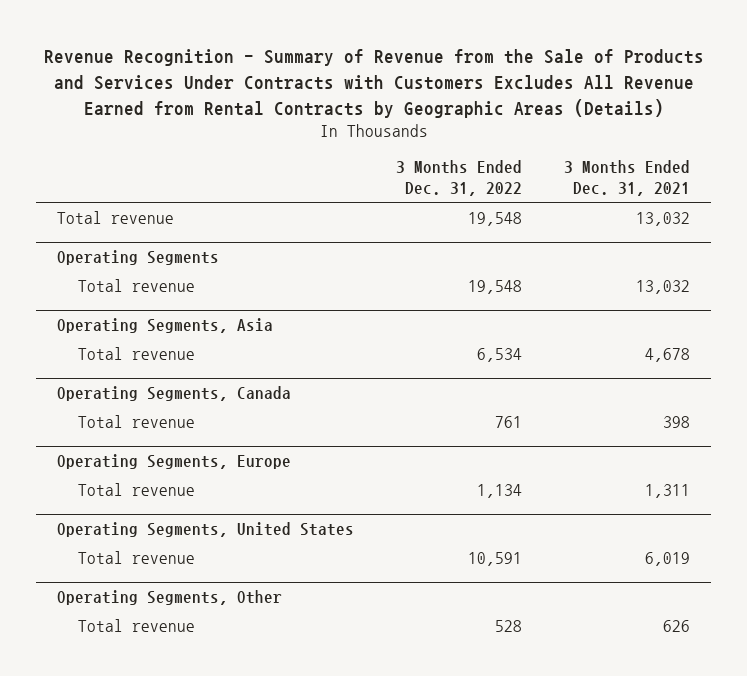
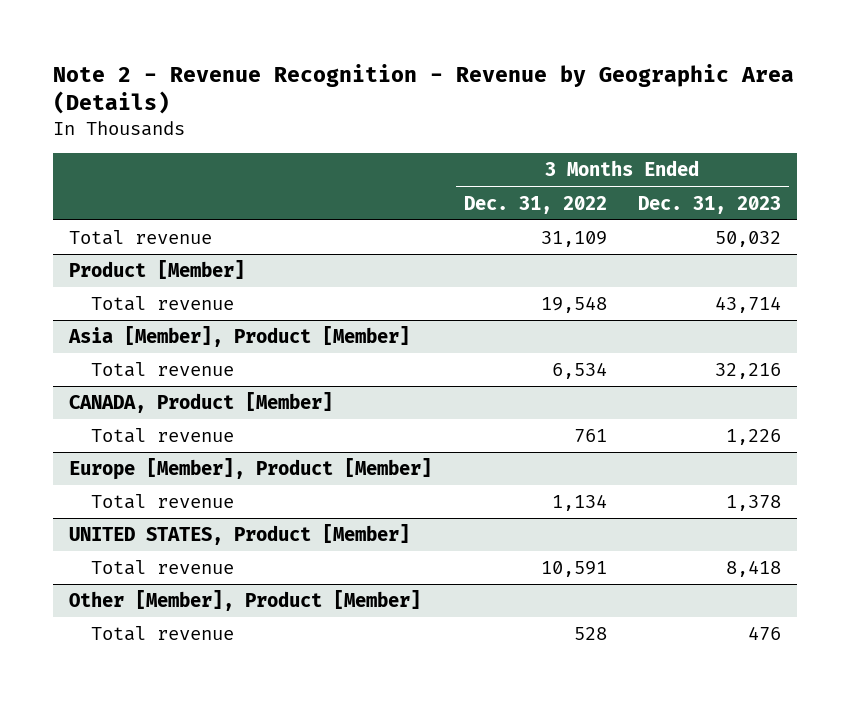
[43,48,704,118] Revenue Recognition - Summary of Revenue from the Sale of Products and Services Under Contracts with Customers Excludes All Revenue Earned from Rental Contracts by Geographic Areas (Details) -> [53,63,795,115] Note 2 - Revenue Recognition - Revenue by Geographic Area (Details)
[563,160,690,197] 3 Months Ended Dec. 31, 2021 -> none
none -> [638,195,782,214] Dec. 31, 2023
[57,250,220,266] Operating Segments -> none
[468,211,523,226] 19,548 -> [540,231,607,248] 31,109
none -> [69,260,246,280] Product [Member]
[57,318,274,334] Operating Segments, Asia -> none
none -> [68,326,411,348] Asia [Member], Product [Member]
[57,386,292,402] Operating Segments, Canada -> none
none -> [69,392,334,414] CANADA, Product [Member]
[57,454,292,470] Operating Segments, Europe -> none
none -> [69,458,433,481] Europe [Member], Product [Member]
[57,522,355,538] Operating Segments, United States -> none
none -> [69,524,411,546] UNITED STATES, Product [Member]
[57,590,283,606] Operating Segments, Other -> none
none -> [69,590,422,612] Other [Member], Product [Member]

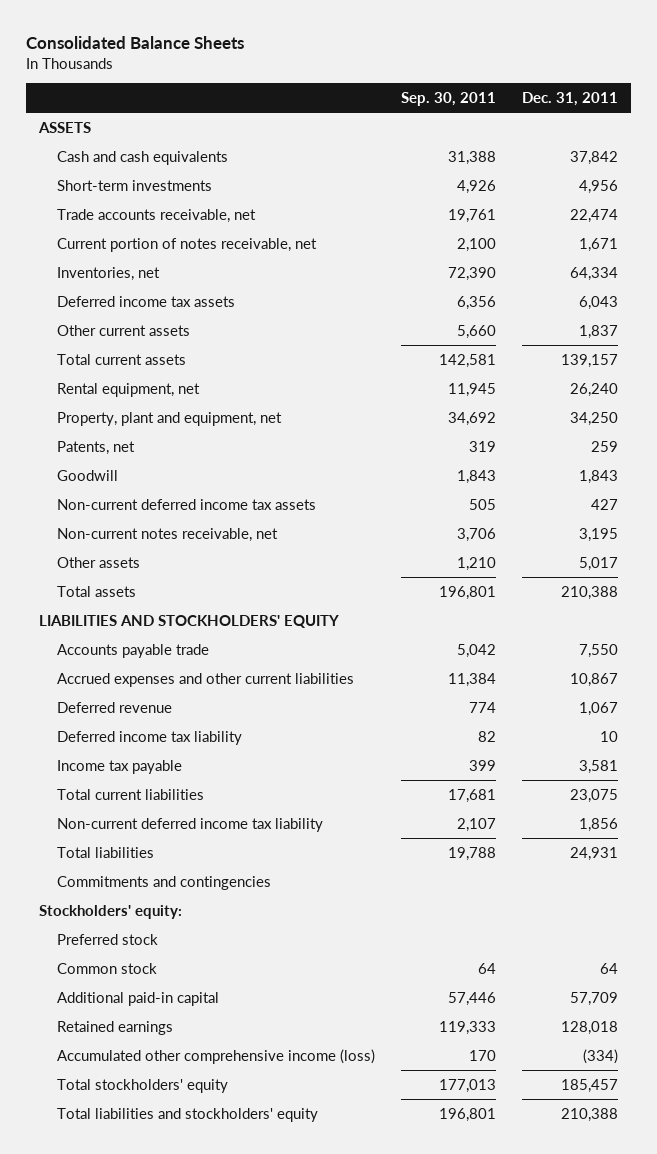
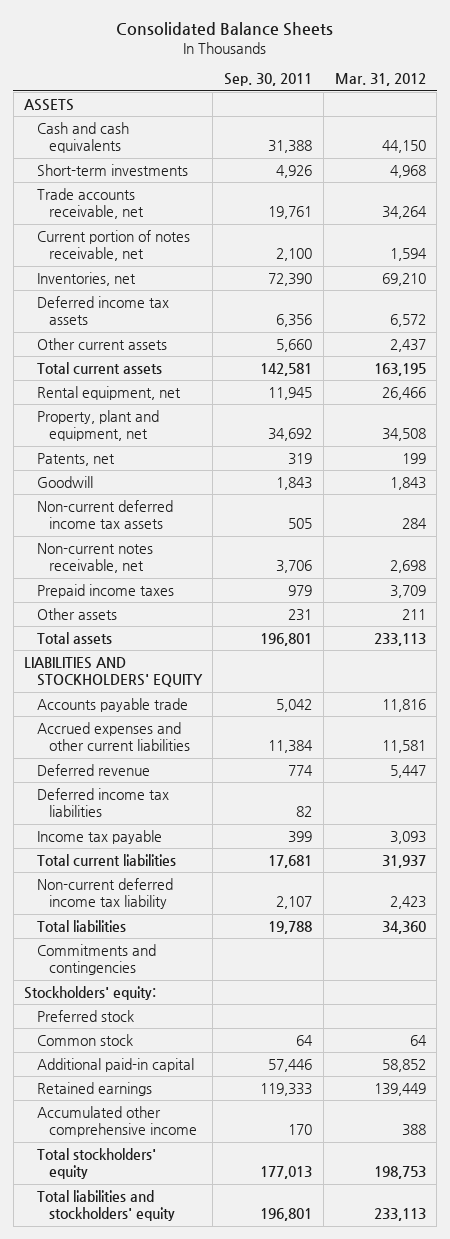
[521,91,618,106] Dec. 31, 2011 -> none
none -> [334,73,426,87] Mar. 31, 2012
none -> [36,583,174,598] Prepaid income taxes
[456,556,496,571] 1,210 -> [288,608,313,621] 231
[56,730,242,745] Deferred income tax liability -> [36,787,169,818] Deferred income tax liabilities
[56,1048,375,1064] Accumulated other comprehensive income (loss) -> [36,1105,197,1138] Accumulated other comprehensive income

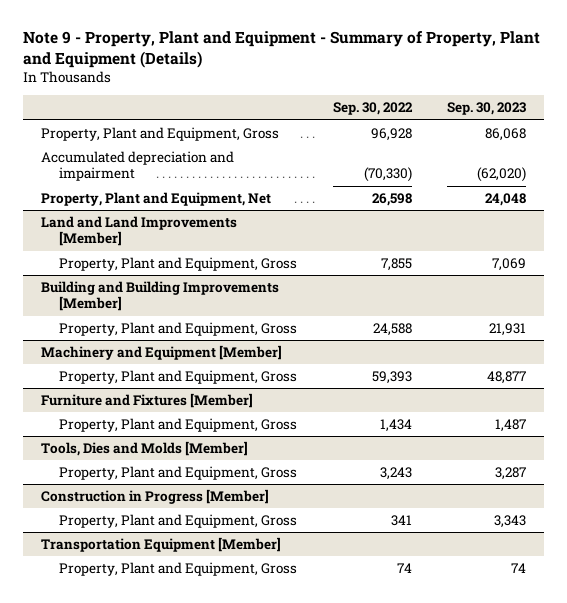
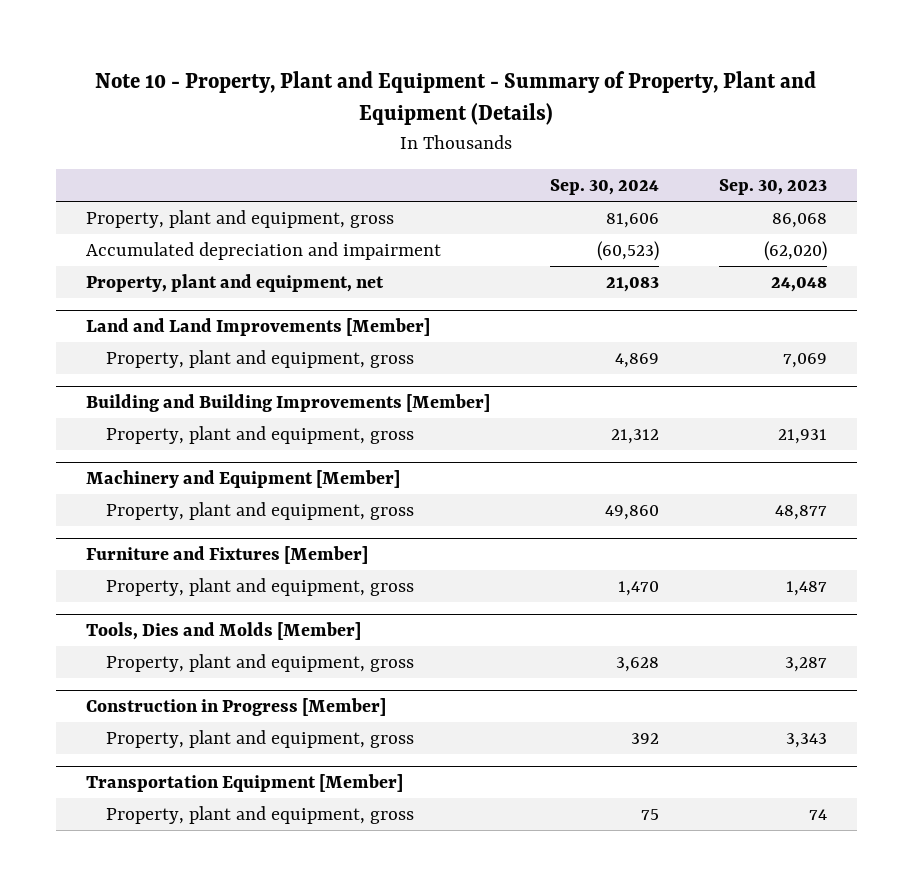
[22,31,540,69] Note 9 - Property, Plant and Equipment - Summary of Property, Plant and Equipment (Details) -> [95,71,817,126] Note 10 - Property, Plant and Equipment - Summary of Property, Plant and Equipment (Details)
[332,102,413,116] Sep. 30, 2022 -> none
none -> [549,179,659,196] Sep. 30, 2024
[40,126,279,141] Property, Plant and Equipment, Gross -> [85,209,394,228] Property, plant and equipment, gross
[40,191,271,206] Property, Plant and Equipment, Net -> [85,273,384,292] Property, plant and equipment, net
[59,256,298,271] Property, Plant and Equipment, Gross -> [106,349,415,368] Property, plant and equipment, gross
[59,321,298,336] Property, Plant and Equipment, Gross -> [106,425,415,444] Property, plant and equipment, gross
[59,369,298,384] Property, Plant and Equipment, Gross -> [106,501,415,520] Property, plant and equipment, gross
[59,417,298,432] Property, Plant and Equipment, Gross -> [106,577,415,596] Property, plant and equipment, gross
[59,465,298,480] Property, Plant and Equipment, Gross -> [106,653,415,672] Property, plant and equipment, gross
[59,513,298,528] Property, Plant and Equipment, Gross -> [106,729,415,748] Property, plant and equipment, gross
[59,561,298,576] Property, Plant and Equipment, Gross -> [106,805,415,824] Property, plant and equipment, gross

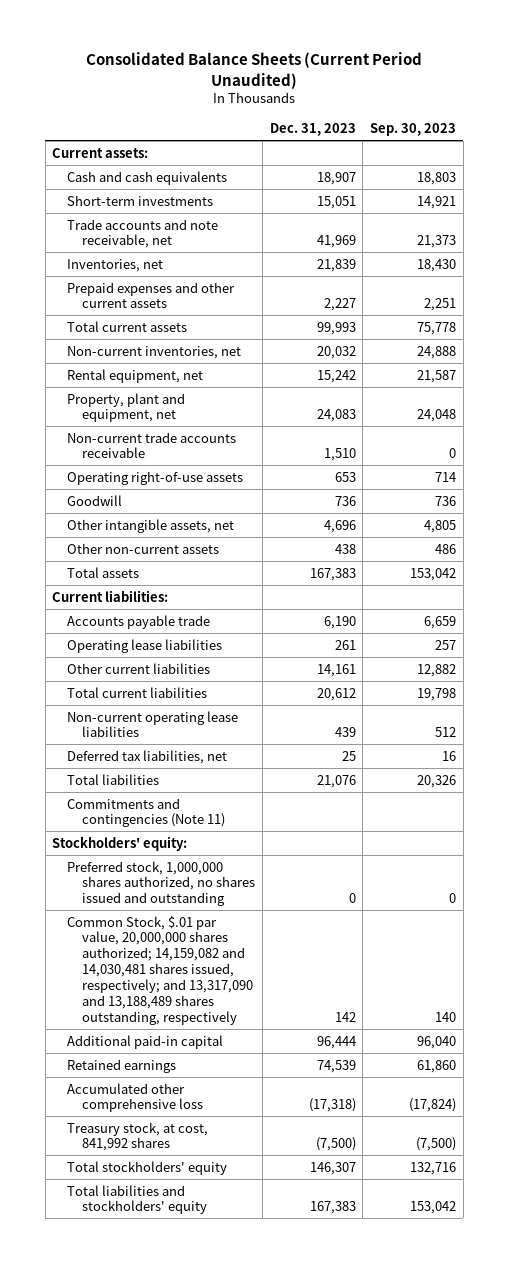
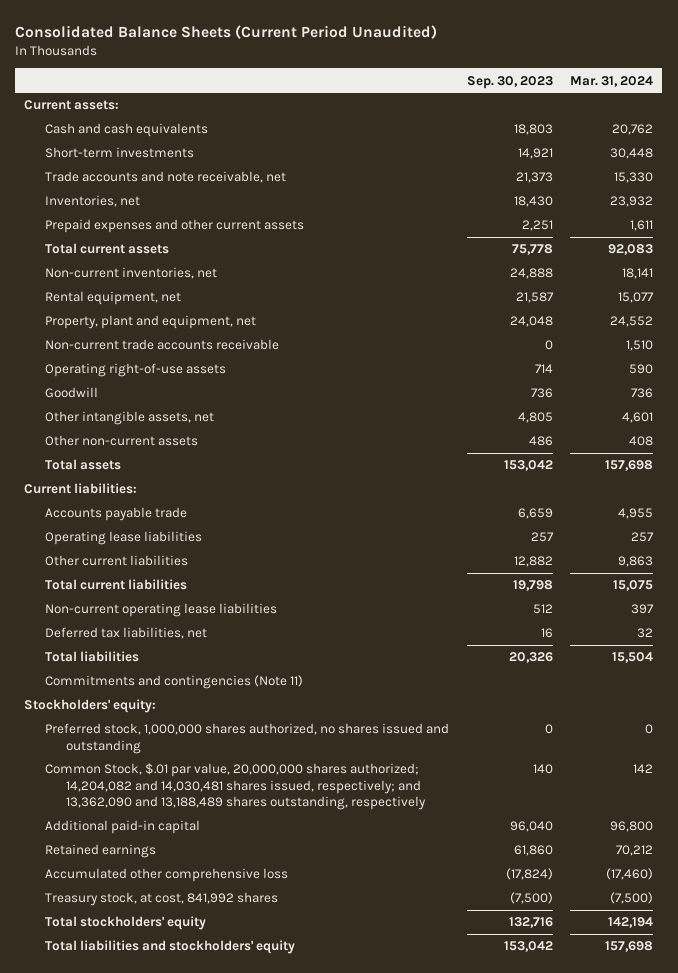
[269,123,356,137] Dec. 31, 2023 -> none
none -> [570,75,654,87] Mar. 31, 2024
[67,915,254,1025] Common Stock, $.01 par value, 20,000,000 shares authorized; 14,159,082 and 14,030,481 shares issued, respectively; and 13,317,090 and 13,188,489 shares outstanding, respectively -> [44,763,426,811] Common Stock, $.01 par value, 20,000,000 shares authorized; 14,204,082 and 14,030,481 shares issued, respectively; and 13,362,090 and 13,188,489 shares outstanding, respectively

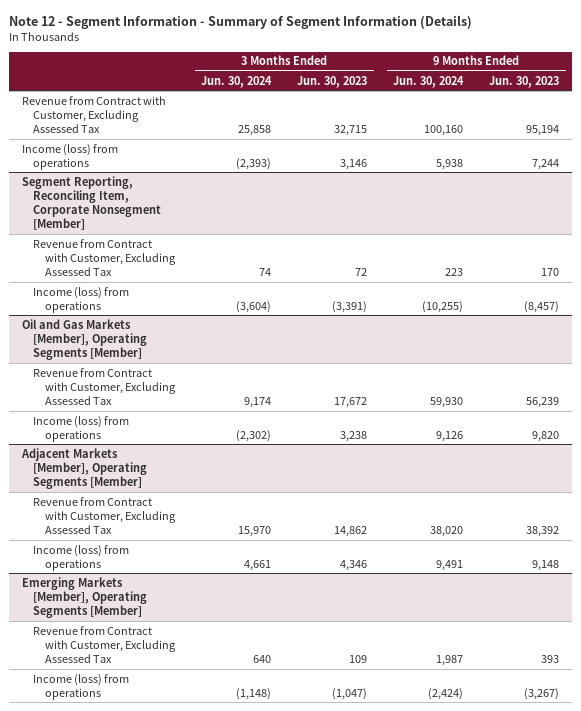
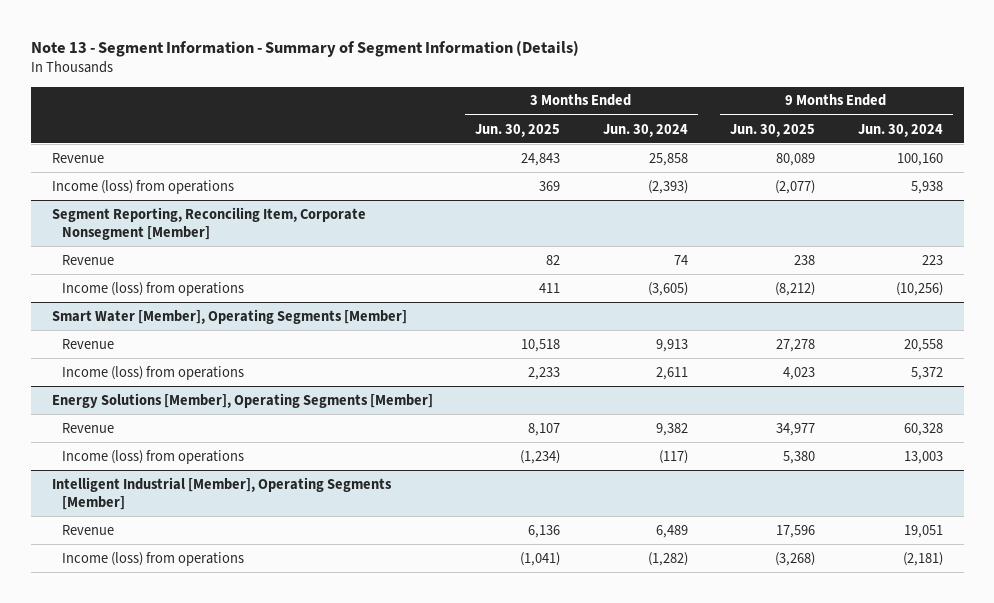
[8,14,472,29] Note 12 - Segment Information - Summary of Segment Information (Details) -> [30,39,579,57] Note 13 - Segment Information - Summary of Segment Information (Details)
[297,75,368,88] Jun. 30, 2023 -> none
[489,75,560,88] Jun. 30, 2023 -> none
none -> [475,123,561,137] Jun. 30, 2025
none -> [730,123,816,137] Jun. 30, 2025
[21,95,166,134] Revenue from Contract with Customer, Excluding Assessed Tax -> [51,152,104,163] Revenue
[21,318,148,361] Oil and Gas Markets [Member], Operating Segments [Member] -> none
[33,367,177,406] Revenue from Contract with Customer, Excluding Assessed Tax -> none
[20,447,148,490] Adjacent Markets [Member], Operating Segments [Member] -> none
[33,496,177,535] Revenue from Contract with Customer, Excluding Assessed Tax -> none
[21,576,148,619] Emerging Markets [Member], Operating Segments [Member] -> none
[33,625,177,664] Revenue from Contract with Customer, Excluding Assessed Tax -> none
[33,238,177,277] Revenue from Contract with Customer, Excluding Assessed Tax -> [62,254,115,265] Revenue
[236,300,272,313] (3,604) -> [647,281,688,296] (3,605)
[422,300,464,313] (10,255) -> [895,281,943,296] (10,256)
none -> [51,308,407,324] Smart Water [Member], Operating Segments [Member]
none -> [62,338,115,349] Revenue
[236,429,272,442] (2,302) -> [655,366,688,380] 2,611
[436,430,464,442] 9,126 -> [910,366,943,380] 5,372
none -> [51,392,433,408] Energy Solutions [Member], Operating Segments [Member]
none -> [62,422,115,433] Revenue
[244,559,272,571] 4,661 -> [658,449,688,464] (117)
[436,559,464,571] 9,491 -> [903,450,943,464] 13,003
none -> [51,476,392,510] Intelligent Industrial [Member], Operating Segments [Member]
none -> [62,524,115,535] Revenue
[236,687,272,700] (1,148) -> [647,551,688,566] (1,282)
[428,687,464,700] (2,424) -> [902,551,943,566] (2,181)

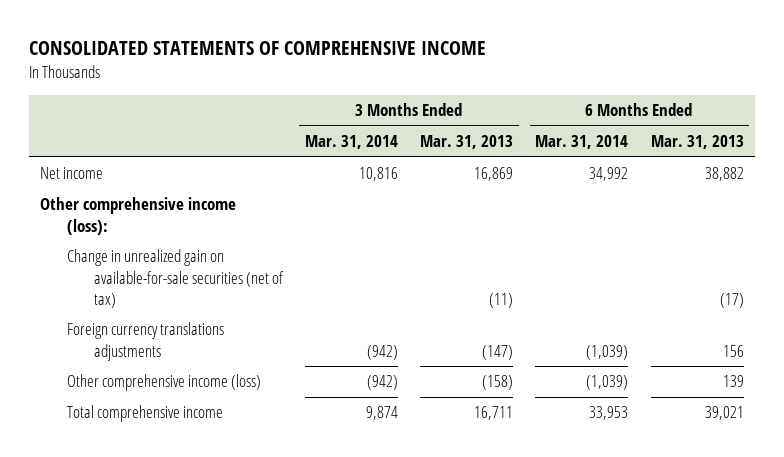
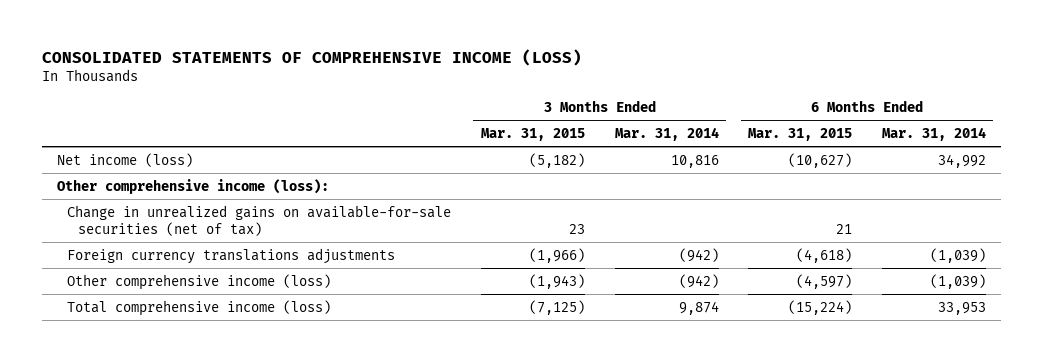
[29,41,487,56] CONSOLIDATED STATEMENTS OF COMPREHENSIVE INCOME -> [41,48,582,66] CONSOLIDATED STATEMENTS OF COMPREHENSIVE INCOME (LOSS)
[420,135,514,150] Mar. 31, 2013 -> none
[650,135,744,150] Mar. 31, 2013 -> none
none -> [480,128,585,142] Mar. 31, 2015
none -> [748,128,853,142] Mar. 31, 2015
[40,167,104,180] Net income -> [56,152,193,167] Net income (loss)
[67,249,284,308] Change in unrealized gain on available-for-sale securities (net of tax) -> [67,204,452,237] Change in unrealized gains on available-for-sale securities (net of tax)
[67,405,224,423] Total comprehensive income -> [67,299,332,316] Total comprehensive income (loss)

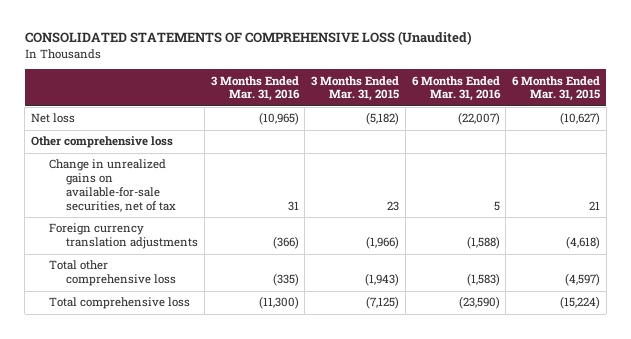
[41,48,582,66] CONSOLIDATED STATEMENTS OF COMPREHENSIVE INCOME (LOSS) -> [24,31,472,46] CONSOLIDATED STATEMENTS OF COMPREHENSIVE LOSS (Unaudited)
[614,127,719,142] Mar. 31, 2014 -> none
[881,127,986,142] Mar. 31, 2014 -> none
none -> [210,75,300,102] 3 Months Ended Mar. 31, 2016
none -> [411,75,501,102] 6 Months Ended Mar. 31, 2016
[56,152,193,167] Net income (loss) -> [30,113,75,124] Net loss
[56,178,329,194] Other comprehensive income (loss): -> [30,136,173,149] Other comprehensive loss
[67,204,452,237] Change in unrealized gains on available-for-sale securities (net of tax) -> [48,159,177,213] Change in unrealized gains on available-for-sale securities, net of tax
[67,247,396,264] Foreign currency translations adjustments -> [48,223,199,250] Foreign currency translation adjustments
[67,273,332,290] Other comprehensive income (loss) -> [48,260,177,287] Total other comprehensive loss
[67,299,332,316] Total comprehensive income (loss) -> [48,297,190,310] Total comprehensive loss

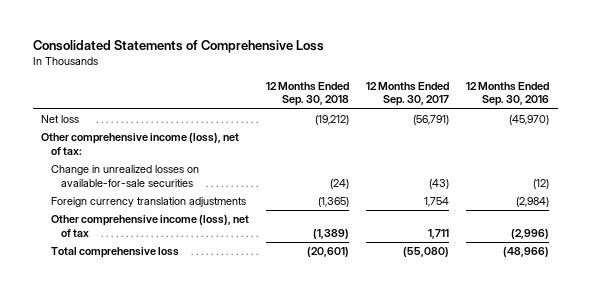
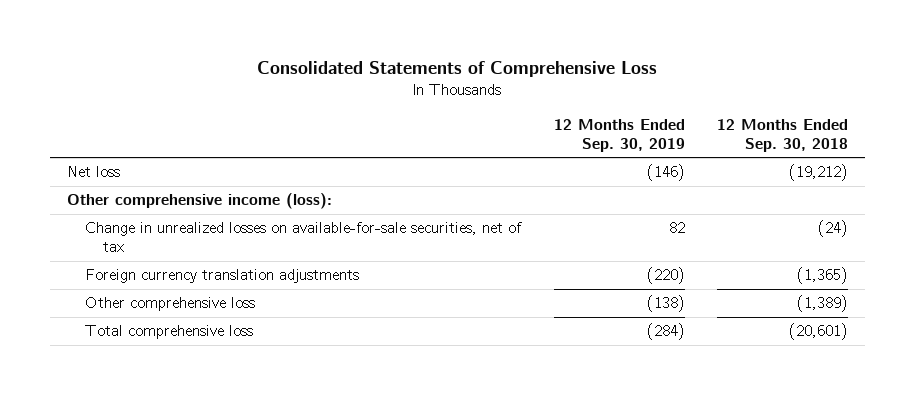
[366,81,450,107] 12 Months Ended Sep. 30, 2017 -> none
[466,81,550,107] 12 Months Ended Sep. 30, 2016 -> none
none -> [553,118,685,152] 12 Months Ended Sep. 30, 2019
[41,133,240,155] Other comprehensive income (loss), net of tax: -> [66,193,332,210] Other comprehensive income (loss):
[51,165,200,187] Change in unrealized losses on available-for-sale securities -> [84,222,522,253] Change in unrealized losses on available-for-sale securities, net of tax
[51,215,250,237] Other comprehensive income (loss), net of tax -> [84,297,255,312] Other comprehensive loss

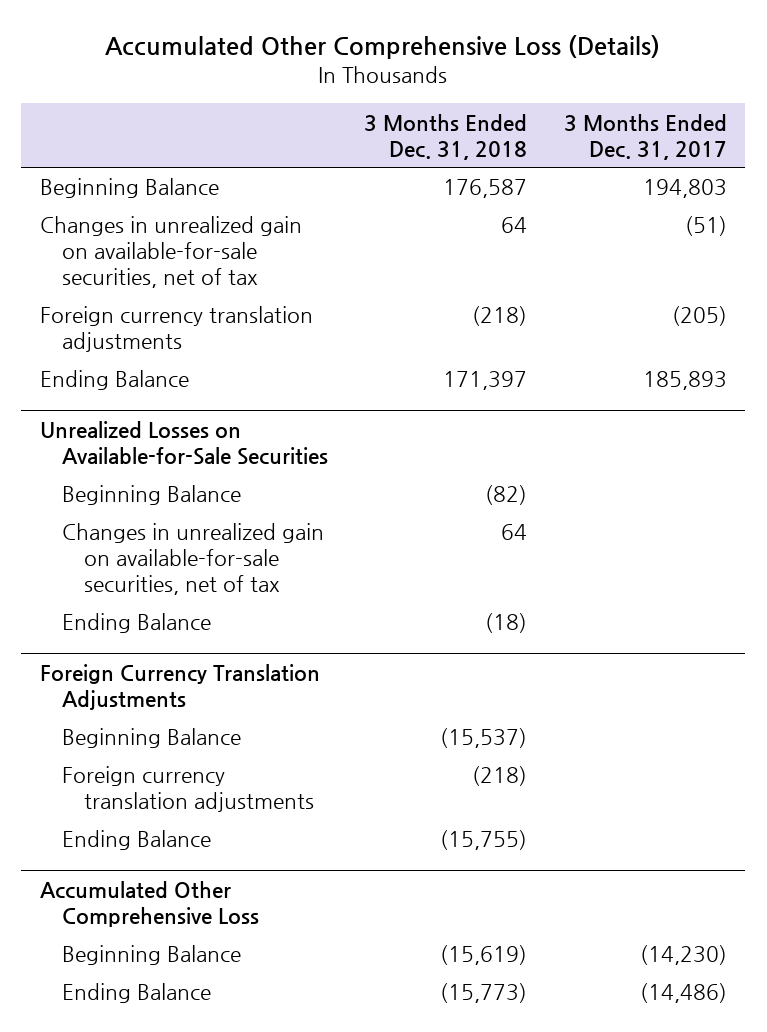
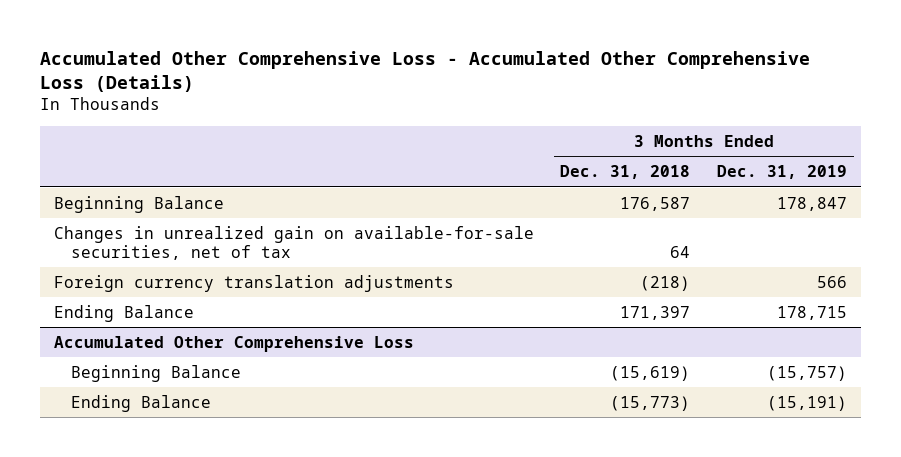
[105,34,661,59] Accumulated Other Comprehensive Loss (Details) -> [40,50,811,93] Accumulated Other Comprehensive Loss - Accumulated Other Comprehensive Loss (Details)
[564,113,728,160] 3 Months Ended Dec. 31, 2017 -> none
none -> [717,165,848,180] Dec. 31, 2019
[39,421,328,466] Unrealized Losses on Available-for-Sale Securities -> none
[61,485,241,506] Beginning Balance -> none
[61,523,324,596] Changes in unrealized gain on available-for-sale securities, net of tax -> none
[61,613,211,634] Ending Balance -> none
[39,664,320,711] Foreign Currency Translation Adjustments -> none
[61,728,241,749] Beginning Balance -> none
[61,766,314,813] Foreign currency translation adjustments -> none
[61,830,211,851] Ending Balance -> none

